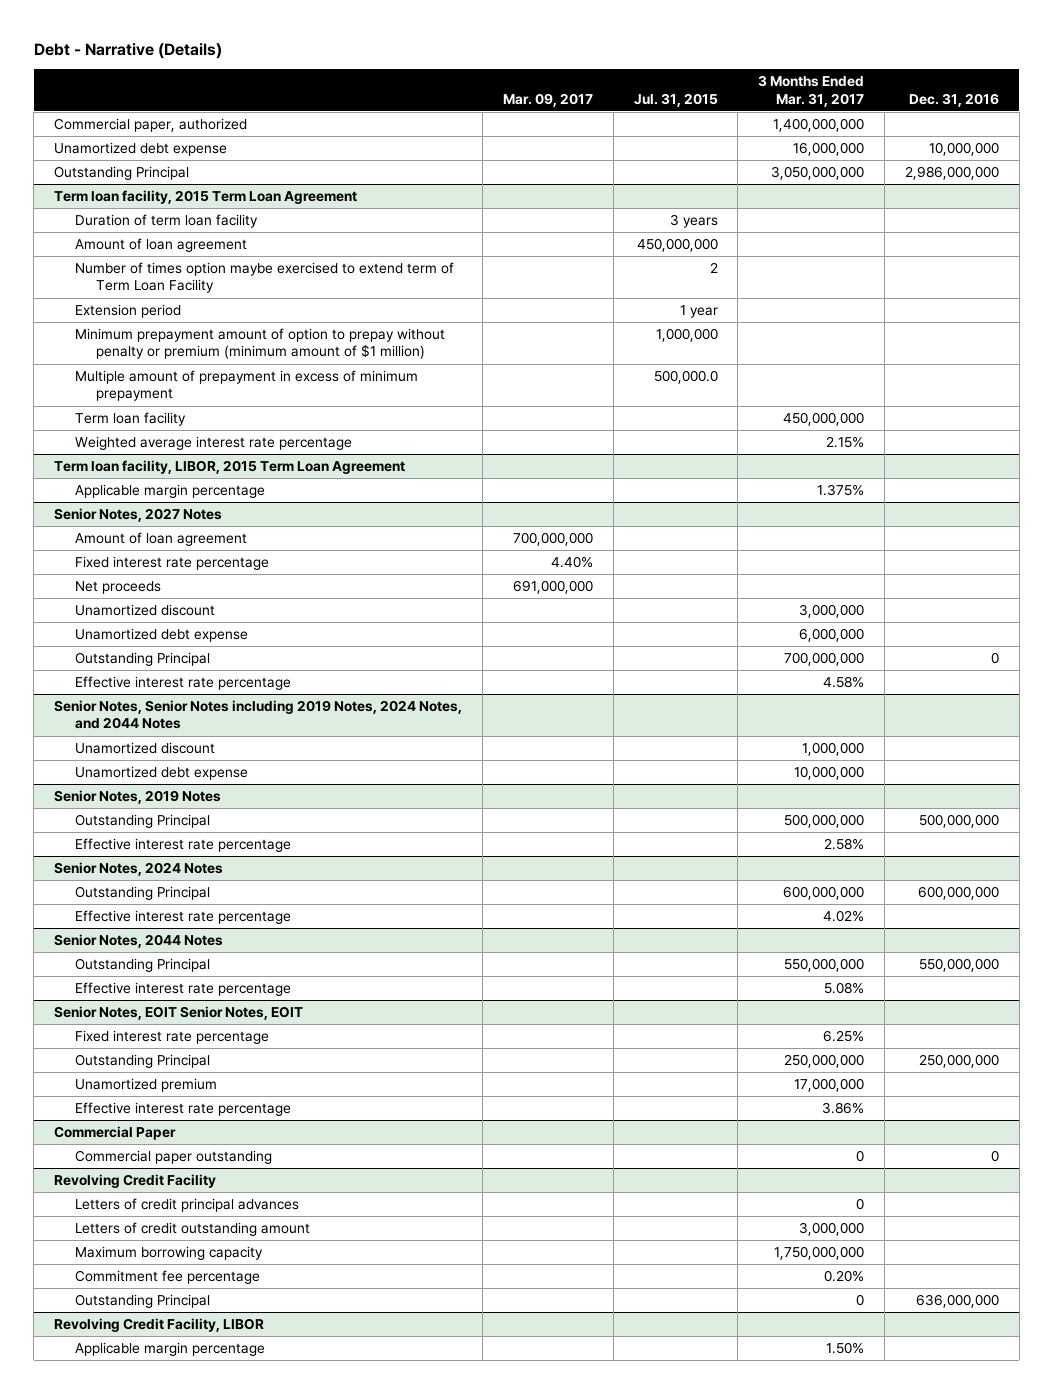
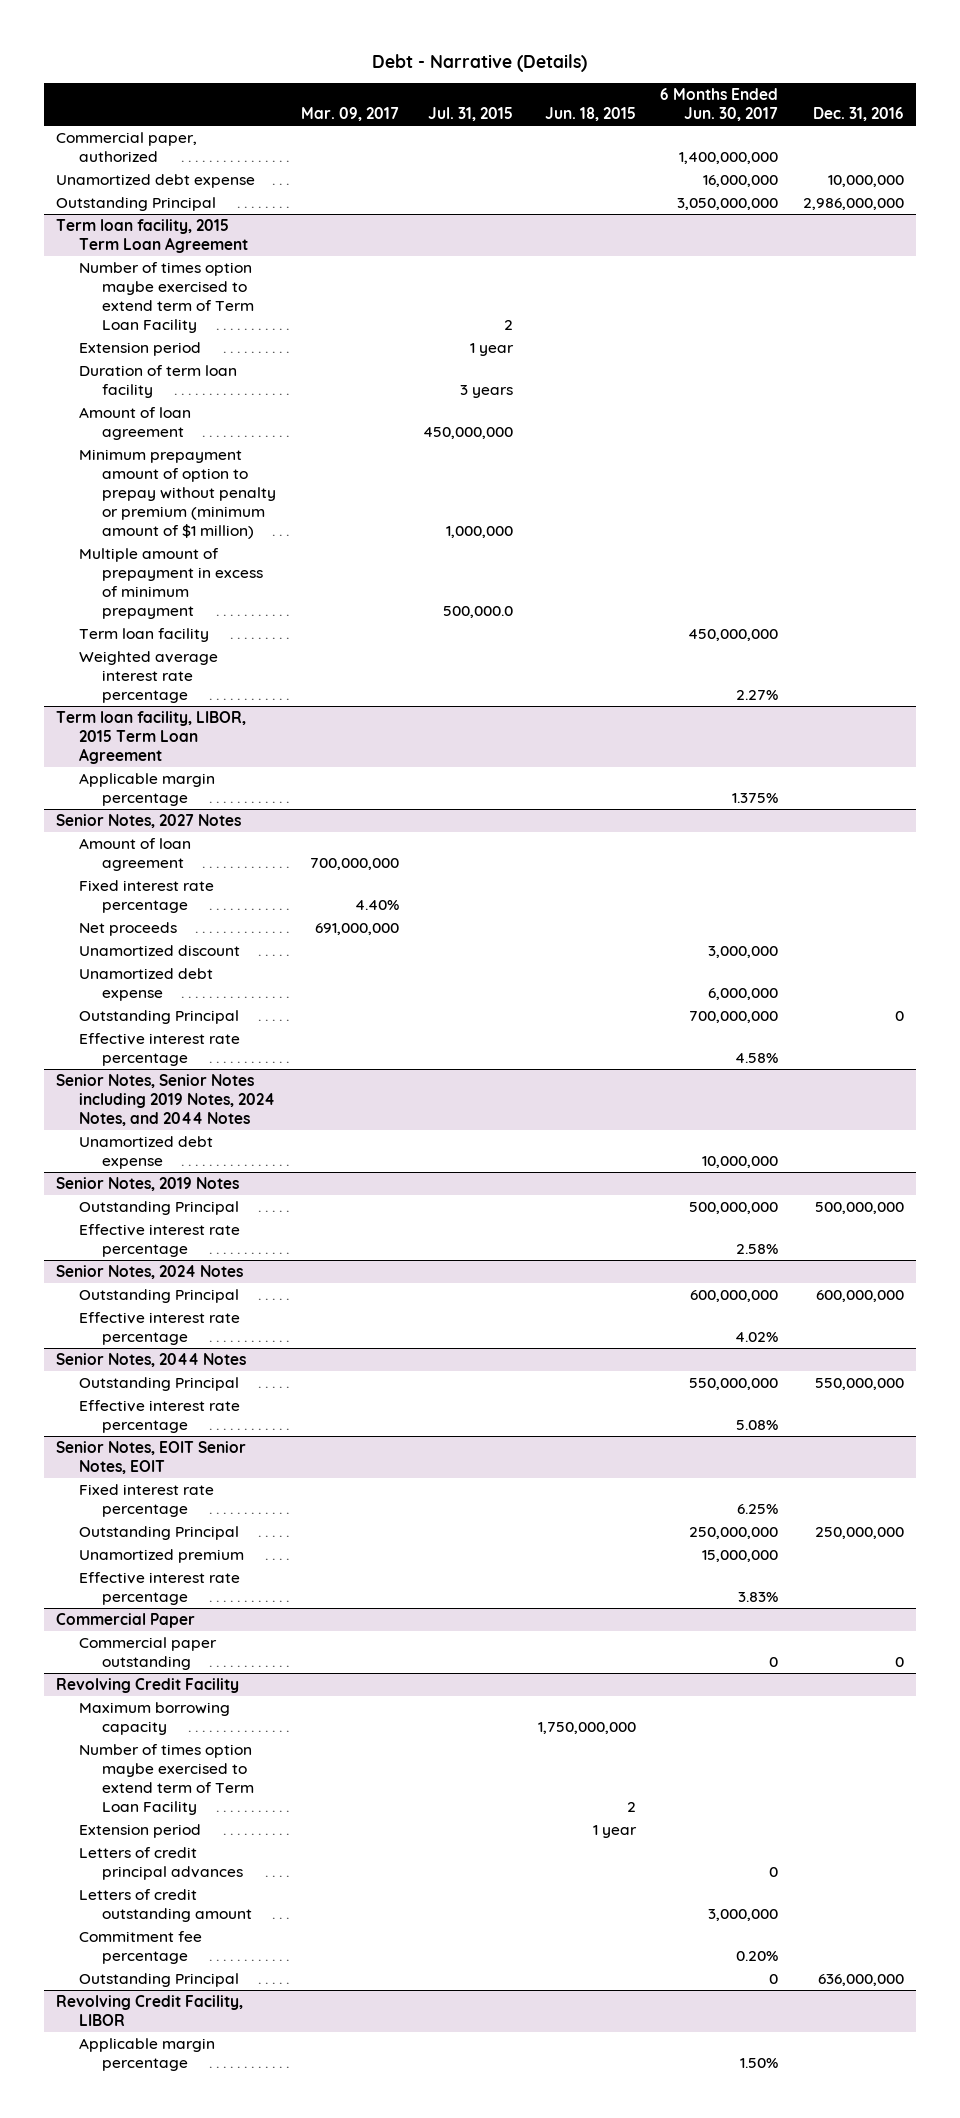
[758,75,865,107] 3 Months Ended Mar. 31, 2017 -> none
none -> [544,107,636,122] Jun. 18, 2015
none -> [660,88,779,122] 6 Months Ended Jun. 30, 2017
[75,214,259,229] Duration of term loan facility -> [79,364,238,399] Duration of term loan facility
[75,238,248,253] Amount of loan agreement -> [79,406,192,441] Amount of loan agreement
[75,742,216,755] Unamortized discount -> none
[75,1246,264,1261] Maximum borrowing capacity -> [79,1701,231,1736] Maximum borrowing capacity
none -> [79,1743,255,1816] Number of times option maybe exercised to extend term of Term Loan Facility
none -> [79,1823,202,1838] Extension period

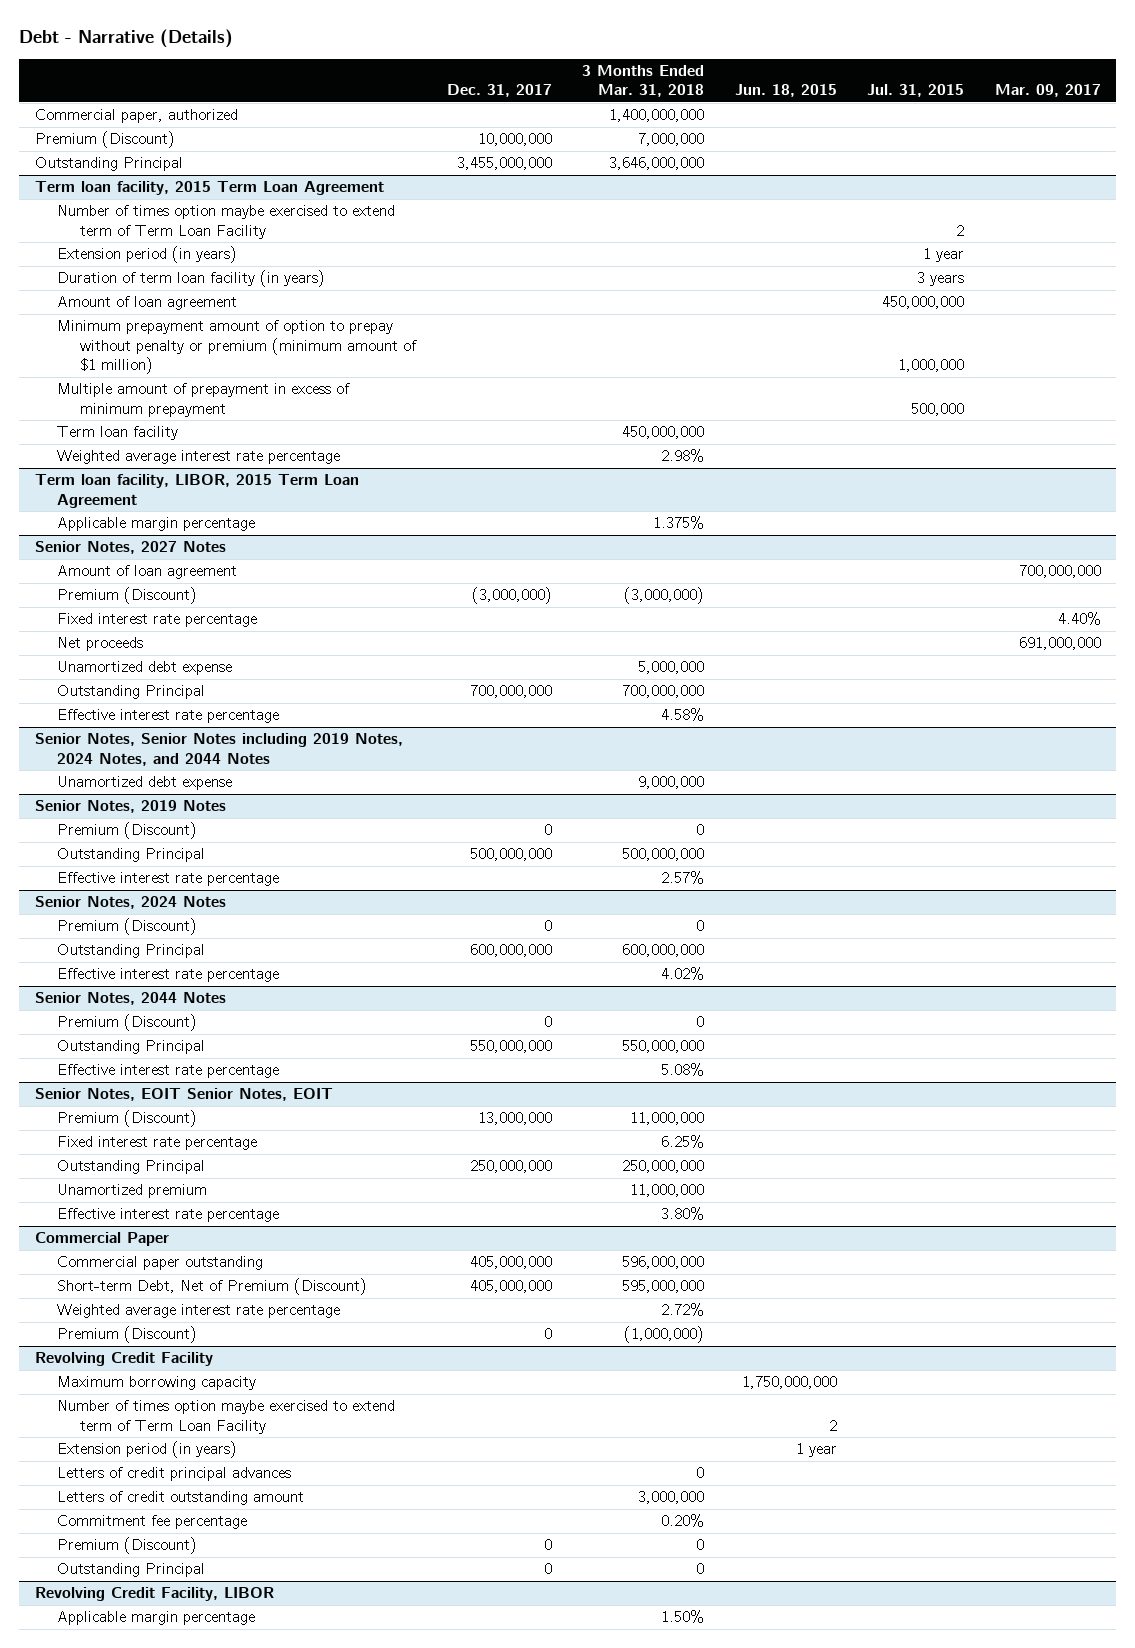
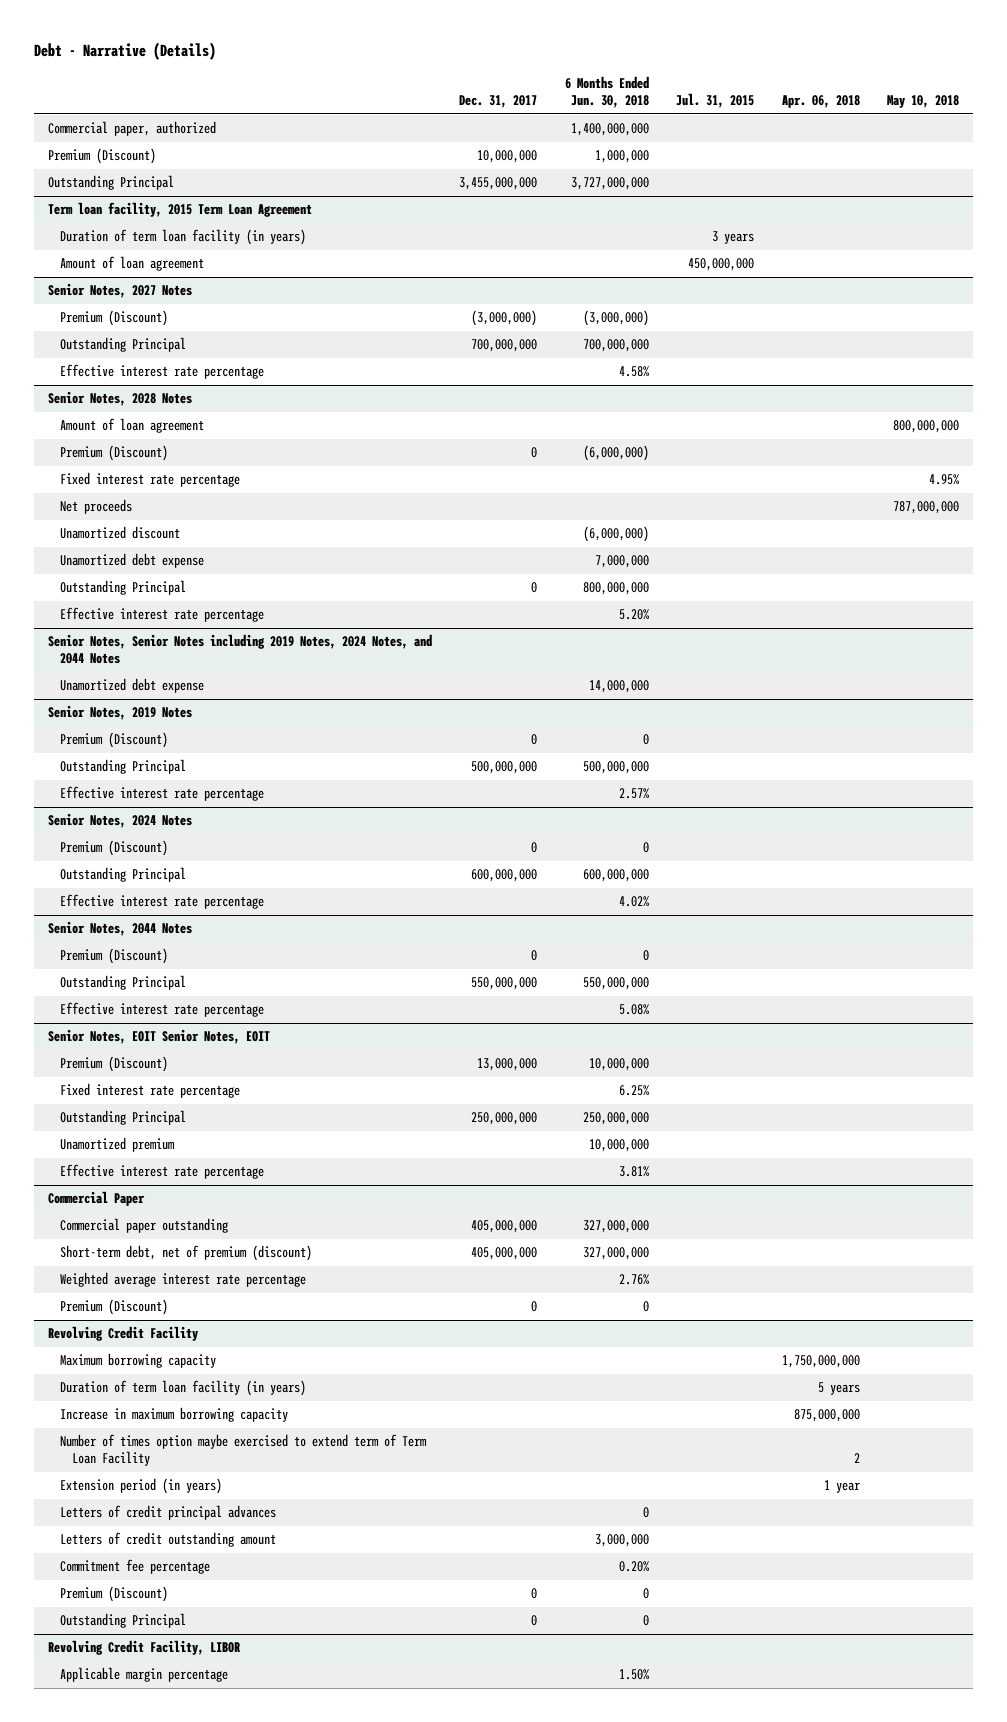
[582,64,705,98] 3 Months Ended Mar. 31, 2018 -> none
[734,84,837,98] Jun. 18, 2015 -> none
[994,84,1101,98] Mar. 09, 2017 -> none
none -> [564,76,649,109] 6 Months Ended Jun. 30, 2018
none -> [781,95,860,109] Apr. 06, 2018
none -> [887,95,960,109] May 10, 2018
[57,205,396,239] Number of times option maybe exercised to extend term of Term Loan Facility -> none
[57,246,238,264] Extension period (in years) -> none
[57,320,418,375] Minimum prepayment amount of option to prepay without penalty or premium (minimum amount of $1 million) -> none
[57,383,351,417] Multiple amount of prepayment in excess of minimum prepayment -> none
[57,426,179,441] Term loan facility -> none
[57,450,341,465] Weighted average interest rate percentage -> none
[34,474,359,508] Term loan facility, LIBOR, 2015 Term Loan Agreement -> none
[57,517,256,532] Applicable margin percentage -> none
[57,565,238,580] Amount of loan agreement -> none
[57,613,258,628] Fixed interest rate percentage -> none
[57,637,144,652] Net proceeds -> none
[57,661,233,676] Unamortized debt expense -> none
none -> [47,391,192,407] Senior Notes, 2028 Notes
none -> [59,418,204,434] Amount of loan agreement
none -> [59,445,168,462] Premium (Discount)
none -> [59,472,240,488] Fixed interest rate percentage
none -> [59,499,132,515] Net proceeds
none -> [59,526,180,540] Unamortized discount
none -> [59,553,204,569] Unamortized debt expense
none -> [59,580,186,596] Outstanding Principal
none -> [59,607,264,623] Effective interest rate percentage
[57,1278,368,1296] Short-term Debt, Net of Premium (Discount) -> [59,1245,312,1262] Short-term debt, net of premium (discount)
none -> [59,1380,306,1397] Duration of term loan facility (in years)
none -> [59,1407,288,1423] Increase in maximum borrowing capacity

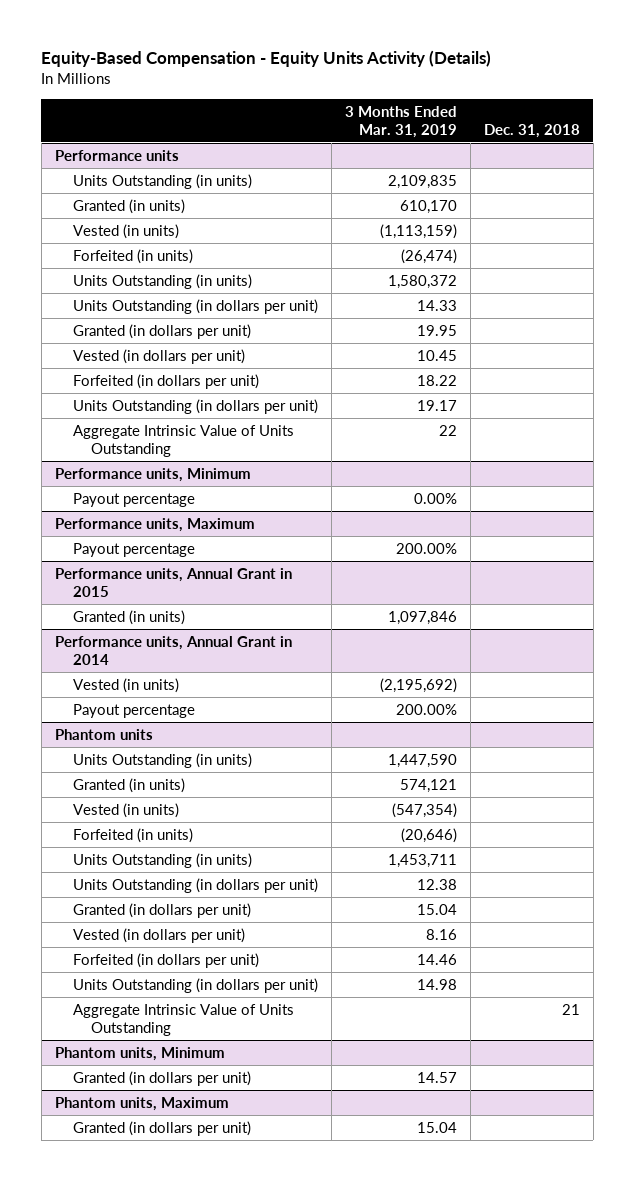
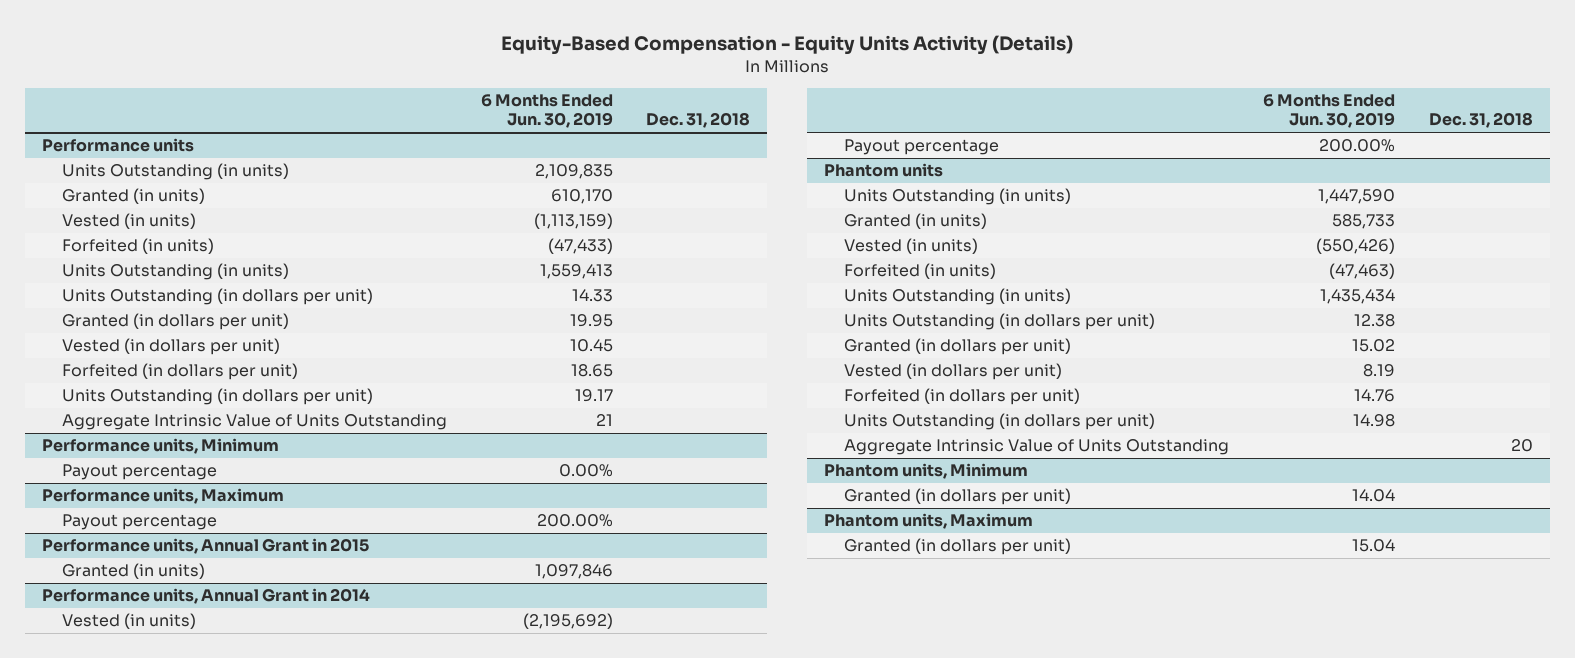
[344,105,457,138] 3 Months Ended Mar. 31, 2019 -> none
none -> [480,94,613,129] 6 Months Ended Jun. 30, 2019
[561,1003,580,1015] 21 -> [1510,439,1533,453] 20

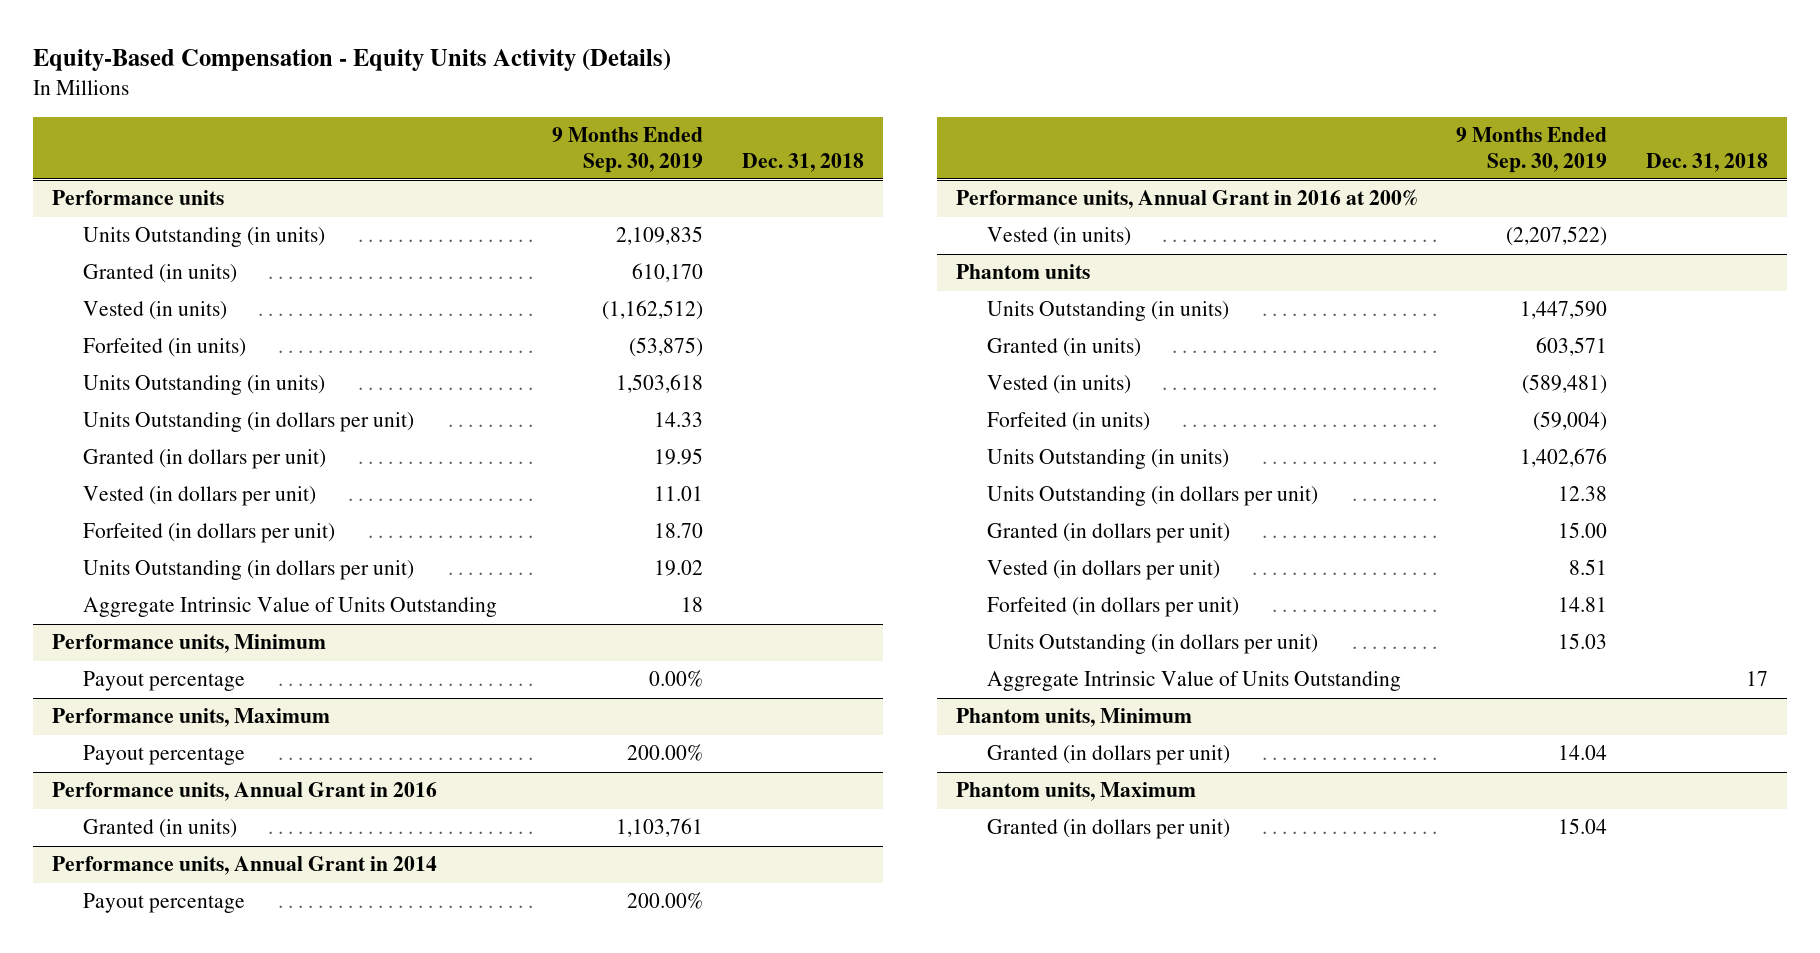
[480,94,613,129] 6 Months Ended Jun. 30, 2019 -> none
none -> [552,127,704,173] 9 Months Ended Sep. 30, 2019
[41,538,369,555] Performance units, Annual Grant in 2015 -> [52,782,438,802] Performance units, Annual Grant in 2016
[61,613,196,630] Vested (in units) -> none
none -> [955,189,1418,210] Performance units, Annual Grant in 2016 at 200%
none -> [986,227,1131,247] Vested (in units)
[1510,439,1533,453] 20 -> [1745,671,1768,687] 17

